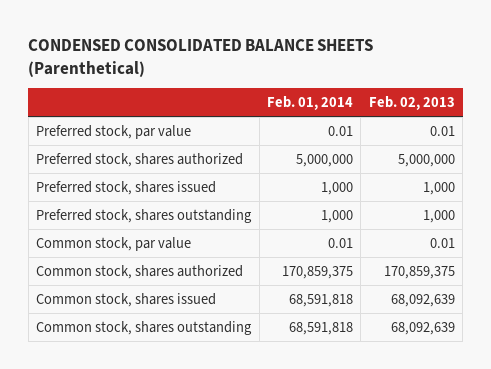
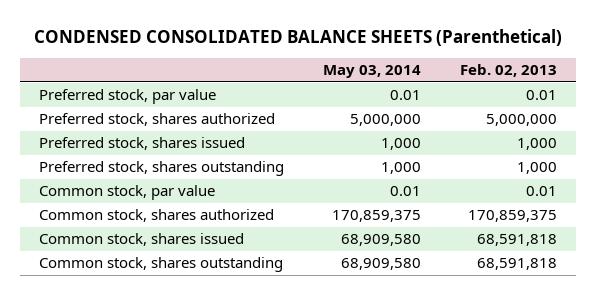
[266,96,353,111] Feb. 01, 2014 -> none
none -> [322,65,421,79] May 03, 2014
[390,293,455,307] 68,092,639 -> [476,234,557,247] 68,591,818
[390,321,455,335] 68,092,639 -> [476,258,557,271] 68,591,818

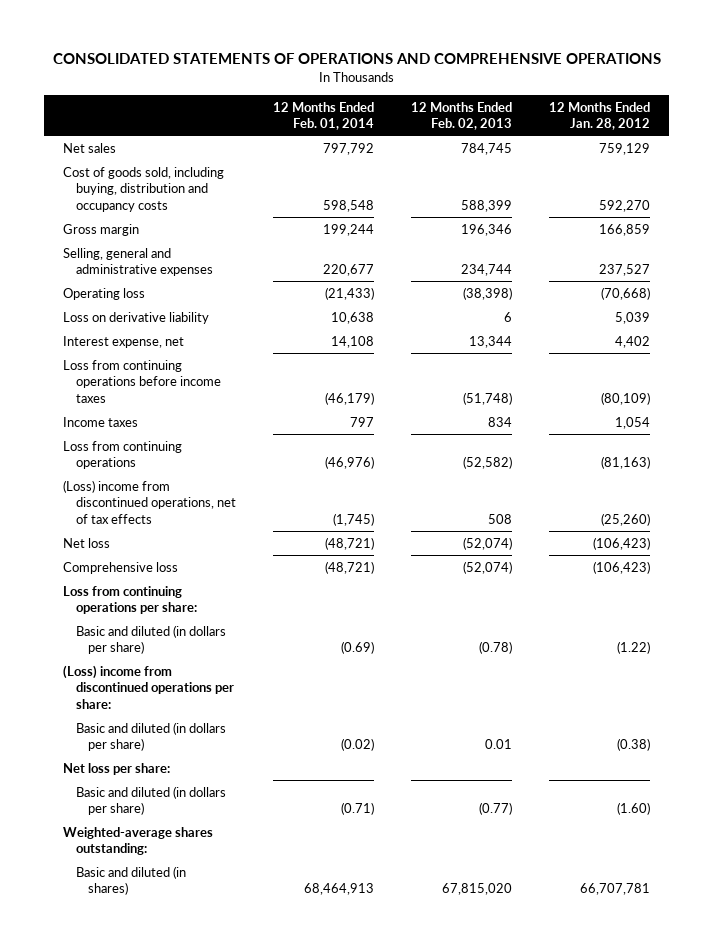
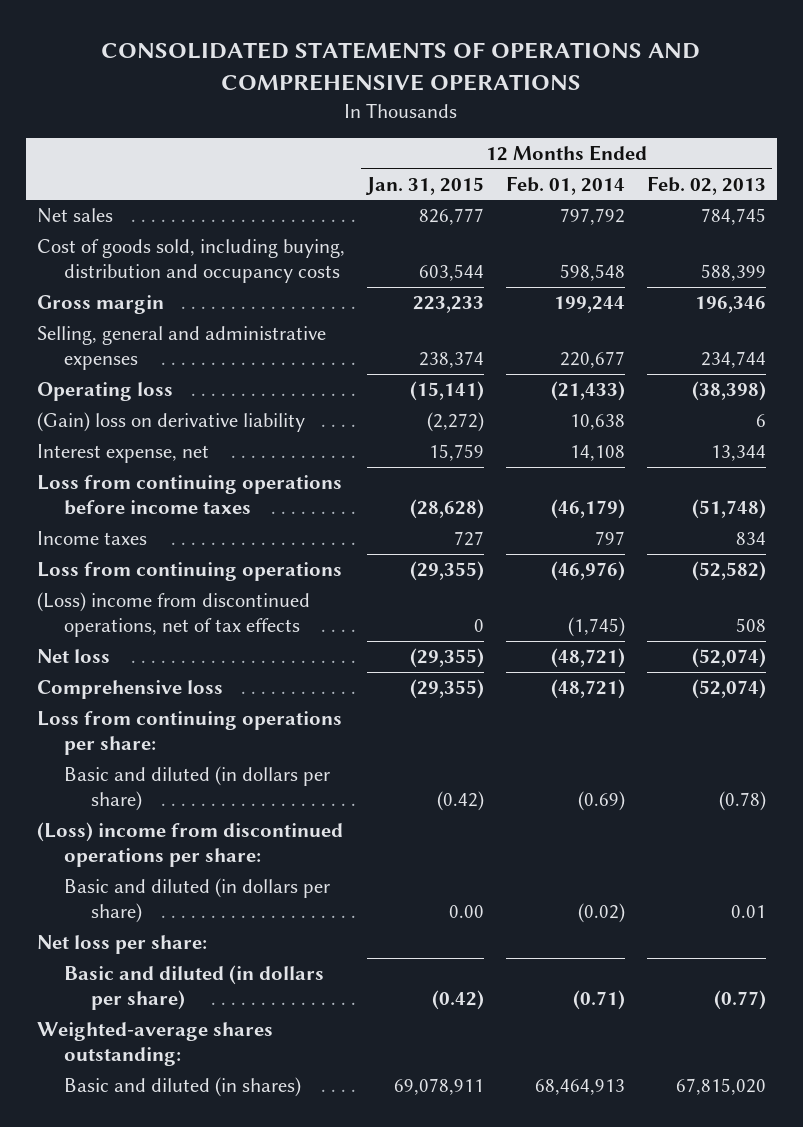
[549,101,651,131] 12 Months Ended Jan. 28, 2012 -> none
none -> [364,176,484,195] Jan. 31, 2015
[62,311,209,324] Loss on derivative liability -> [36,411,305,432] (Gain) loss on derivative liability

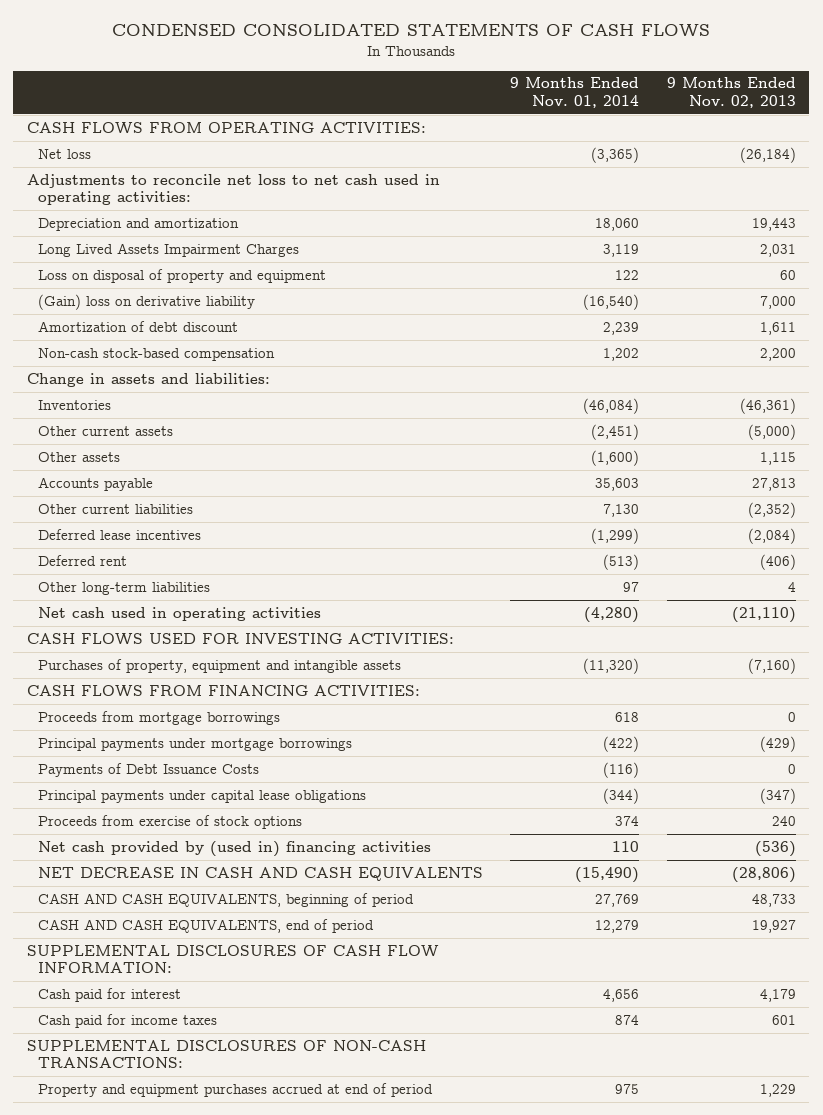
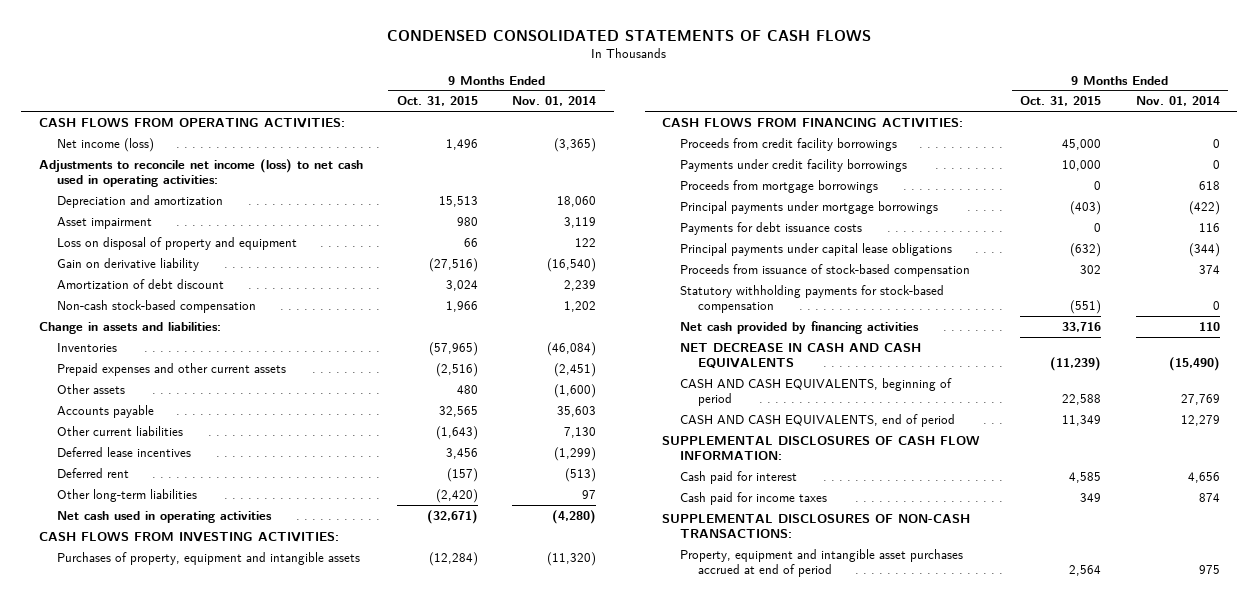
[666,77,796,108] 9 Months Ended Nov. 02, 2013 -> none
none -> [396,96,478,107] Oct. 31, 2015
[37,148,91,159] Net loss -> [56,137,154,152] Net income (loss)
[27,173,441,206] Adjustments to reconcile net loss to net cash used in operating activities: -> [38,158,363,187] Adjustments to reconcile net income (loss) to net cash used in operating activities:
[37,242,299,257] Long Lived Assets Impairment Charges -> [56,216,152,229] Asset impairment
[37,293,255,310] (Gain) loss on derivative liability -> [56,257,199,271] Gain on derivative liability
[37,425,173,436] Other current assets -> [56,362,286,376] Prepaid expenses and other current assets
[27,632,455,645] CASH FLOWS USED FOR INVESTING ACTIVITIES: -> [38,531,339,542] CASH FLOWS FROM INVESTING ACTIVITIES:
none -> [680,137,898,151] Proceeds from credit facility borrowings
none -> [680,158,908,172] Payments under credit facility borrowings
[37,762,259,777] Payments of Debt Issuance Costs -> [680,221,863,235] Payments for debt issuance costs
[603,761,640,778] (116) -> [1198,222,1220,232] 116
[37,814,302,829] Proceeds from exercise of stock options -> [680,263,971,277] Proceeds from issuance of stock-based compensation
none -> [680,284,945,313] Statutory withholding payments for stock-based compensation
[37,840,431,857] Net cash provided by (used in) financing activities -> [680,320,920,334] Net cash provided by financing activities
[37,1082,433,1097] Property and equipment purchases accrued at end of period -> [680,548,964,577] Property, equipment and intangible asset purchases accrued at end of period

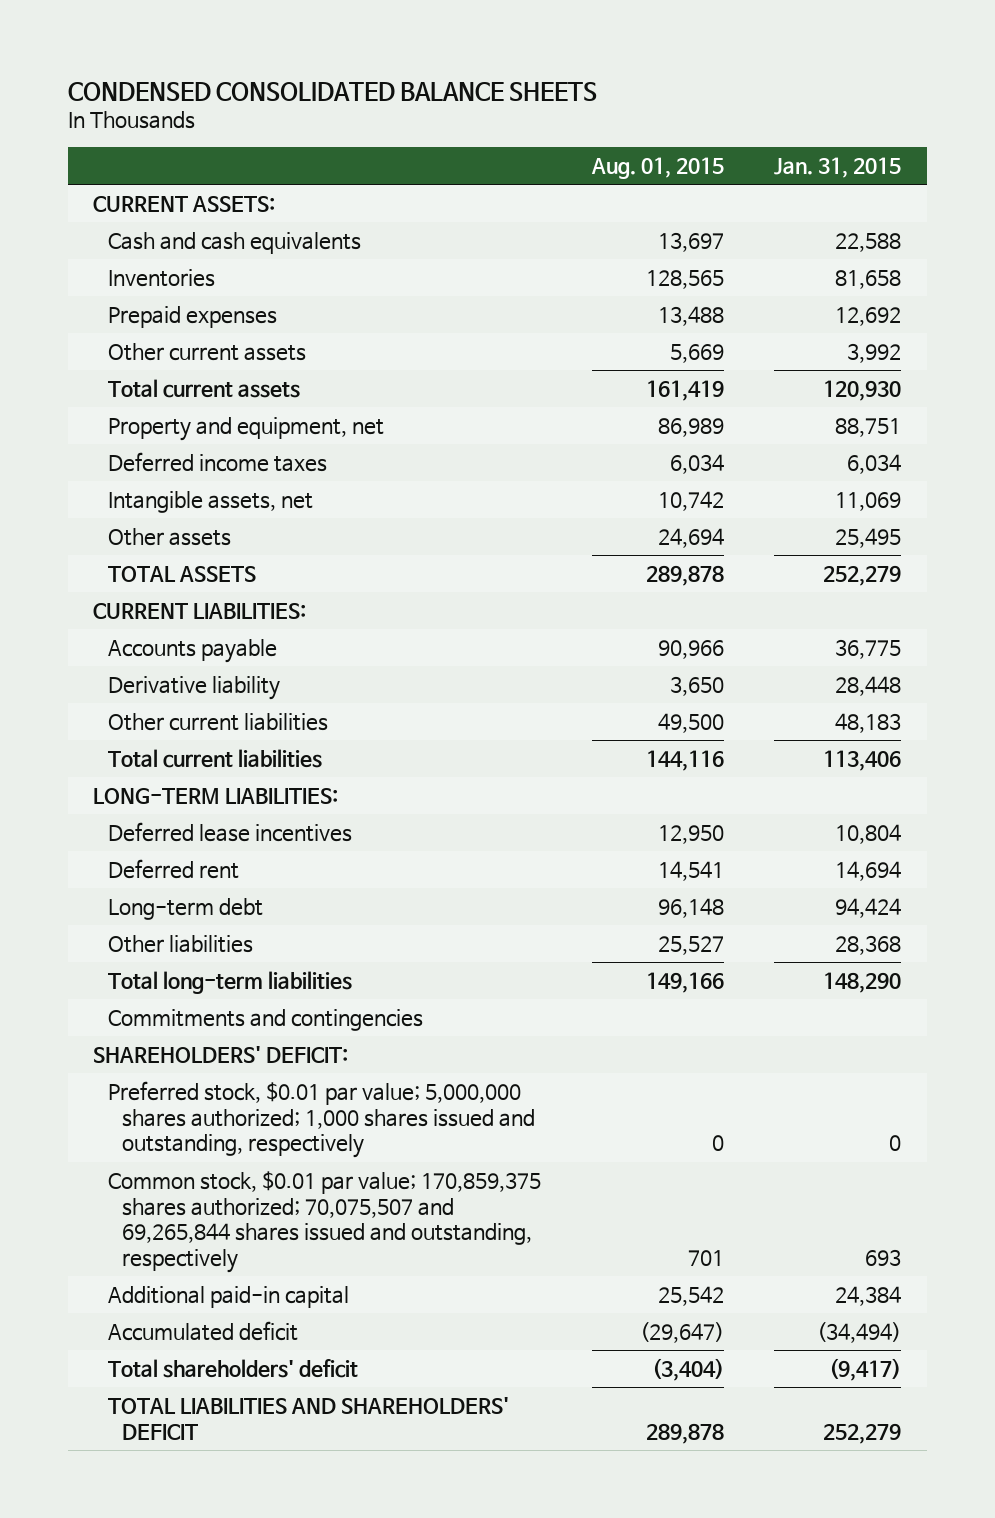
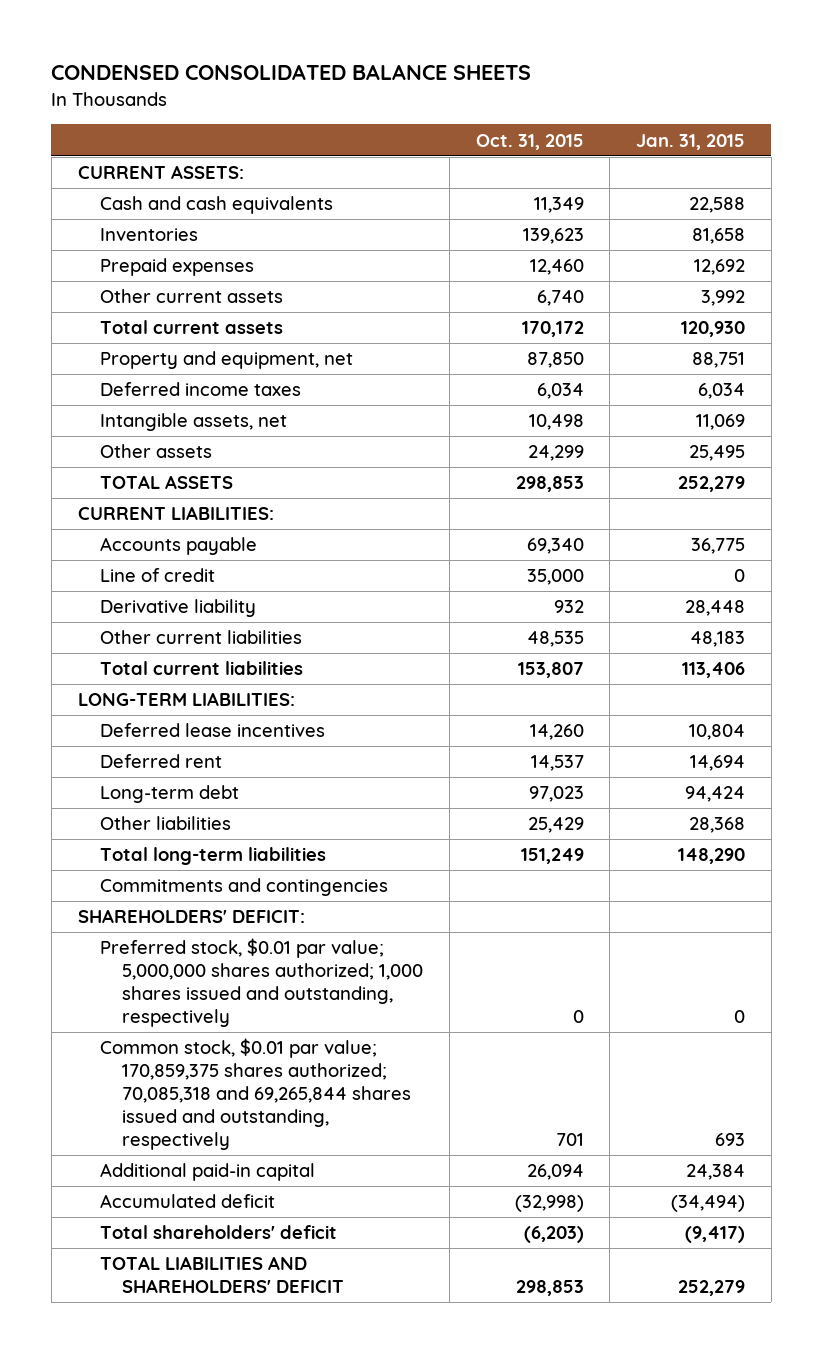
[590,157,724,180] Aug. 01, 2015 -> none
none -> [475,133,584,150] Oct. 31, 2015
none -> [99,568,215,583] Line of credit
[107,1170,541,1274] Common stock, $0.01 par value; 170,859,375 shares authorized; 70,075,507 and 69,265,844 shares issued and outstanding, respectively -> [99,1038,411,1150] Common stock, $0.01 par value; 170,859,375 shares authorized; 70,085,318 and 69,265,844 shares issued and outstanding, respectively

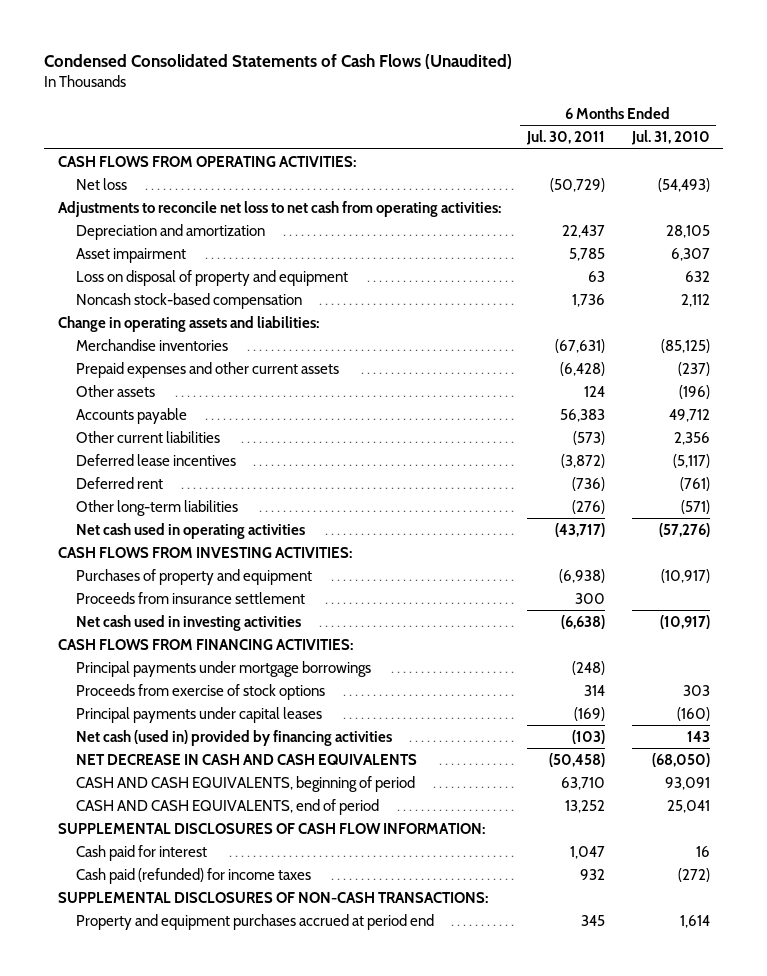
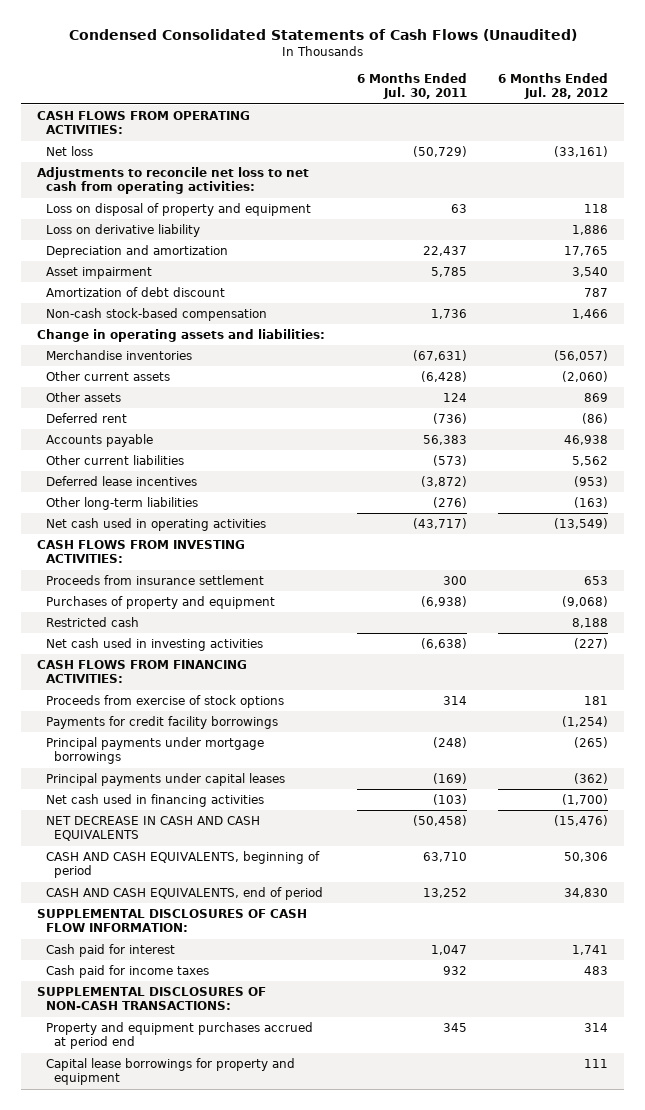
[630,130,710,146] Jul. 31, 2010 -> none
none -> [498,72,609,100] 6 Months Ended Jul. 28, 2012
[75,269,348,286] Loss on disposal of property and equipment -> [45,203,311,217] Loss on disposal of property and equipment
none -> [45,224,200,238] Loss on derivative liability
none -> [45,287,225,298] Amortization of debt discount
[75,292,302,309] Noncash stock-based compensation -> [45,308,267,322] Non-cash stock-based compensation
[75,361,339,378] Prepaid expenses and other current assets -> [45,371,170,382] Other current assets
[75,476,163,489] Deferred rent -> [45,413,127,424] Deferred rent
[75,568,312,585] Purchases of property and equipment -> [45,596,275,610] Purchases of property and equipment
none -> [45,617,139,628] Restricted cash
none -> [45,716,278,730] Payments for credit facility borrowings
[75,660,371,677] Principal payments under mortgage borrowings -> [45,737,264,765] Principal payments under mortgage borrowings
[75,729,392,746] Net cash (used in) provided by financing activities -> [45,794,264,808] Net cash used in financing activities
[75,867,311,884] Cash paid (refunded) for income taxes -> [45,965,209,979] Cash paid for income taxes
none -> [45,1058,295,1086] Capital lease borrowings for property and equipment

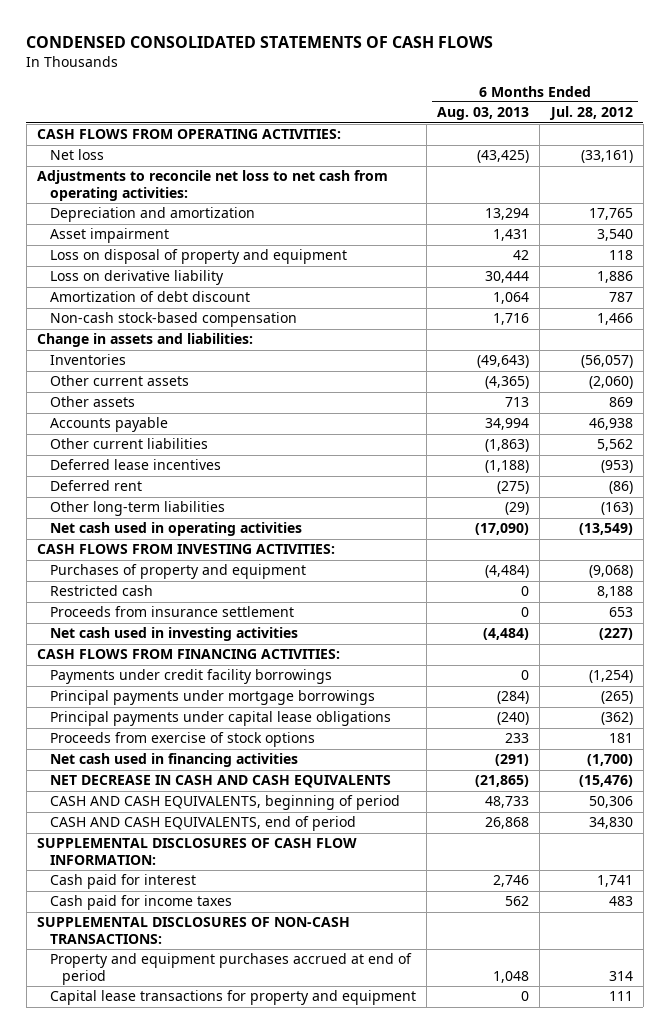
[68,28,577,41] Condensed Consolidated Statements of Cash Flows (Unaudited) -> [26,36,494,49] CONDENSED CONSOLIDATED STATEMENTS OF CASH FLOWS
[356,72,467,100] 6 Months Ended Jul. 30, 2011 -> none
none -> [437,107,530,121] Aug. 03, 2013
[45,203,311,217] Loss on disposal of property and equipment -> [49,249,347,265] Loss on disposal of property and equipment
[45,224,200,238] Loss on derivative liability -> [49,270,224,286] Loss on derivative liability
[36,329,325,343] Change in operating assets and liabilities: -> [37,333,254,348] Change in assets and liabilities:
[45,350,192,361] Merchandise inventories -> [49,354,126,366] Inventories
[45,413,127,424] Deferred rent -> [49,480,142,492] Deferred rent
[45,575,264,586] Proceeds from insurance settlement -> [49,606,294,618] Proceeds from insurance settlement
[45,716,278,730] Payments for credit facility borrowings -> [49,669,332,685] Payments under credit facility borrowings
[45,773,285,787] Principal payments under capital leases -> [49,711,391,727] Principal payments under capital lease obligations
[45,695,284,709] Proceeds from exercise of stock options -> [49,732,315,748] Proceeds from exercise of stock options
[45,1022,313,1050] Property and equipment purchases accrued at period end -> [49,953,412,985] Property and equipment purchases accrued at end of period
[45,1058,295,1086] Capital lease borrowings for property and equipment -> [49,990,416,1006] Capital lease transactions for property and equipment

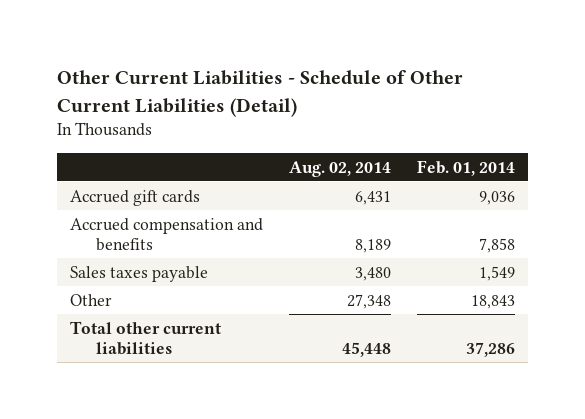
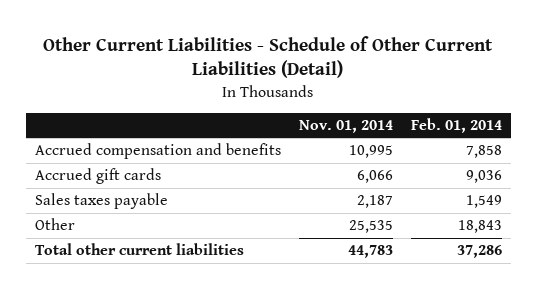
[288,160,391,177] Aug. 02, 2014 -> none
none -> [298,120,393,134] Nov. 01, 2014
[69,189,200,206] Accrued gift cards -> [34,168,161,185] Accrued gift cards

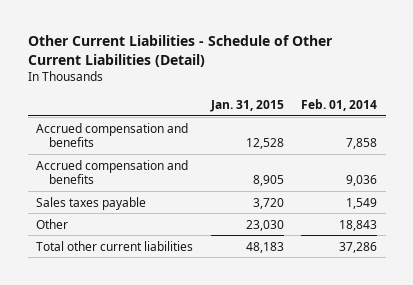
[298,120,393,134] Nov. 01, 2014 -> none
none -> [209,99,284,112] Jan. 31, 2015
[34,168,161,185] Accrued gift cards -> [36,159,189,184] Accrued compensation and benefits

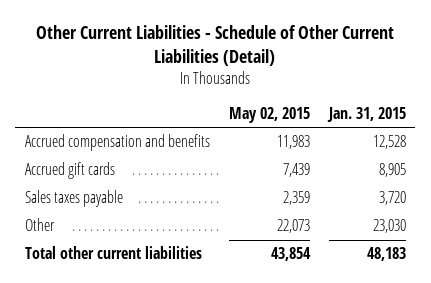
[300,98,377,111] Feb. 01, 2014 -> none
none -> [228,106,310,123] May 02, 2015
[36,159,189,184] Accrued compensation and benefits -> [24,162,115,180] Accrued gift cards

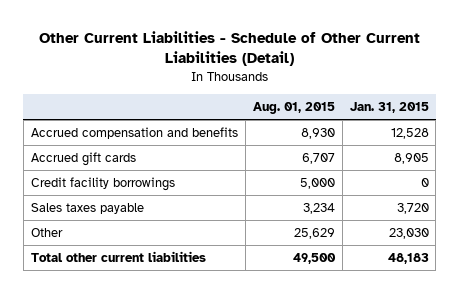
[228,106,310,123] May 02, 2015 -> none
none -> [252,101,335,114] Aug. 01, 2015
none -> [30,177,175,192] Credit facility borrowings

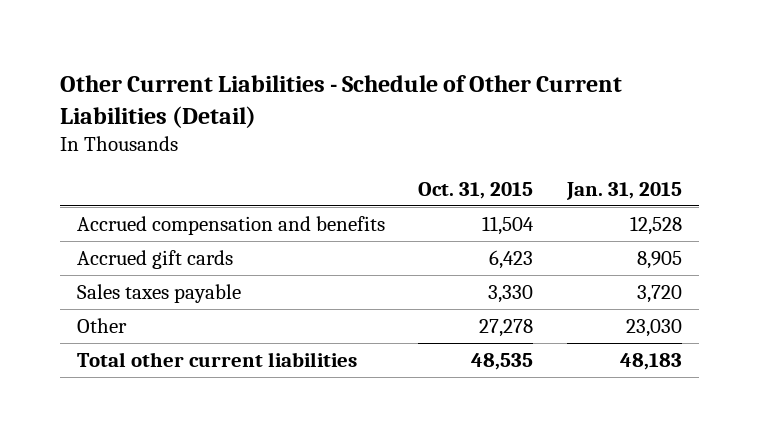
[252,101,335,114] Aug. 01, 2015 -> none
none -> [418,181,534,199] Oct. 31, 2015
[30,177,175,192] Credit facility borrowings -> none

